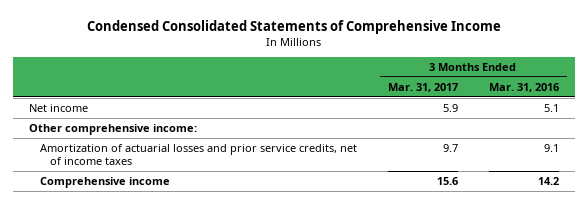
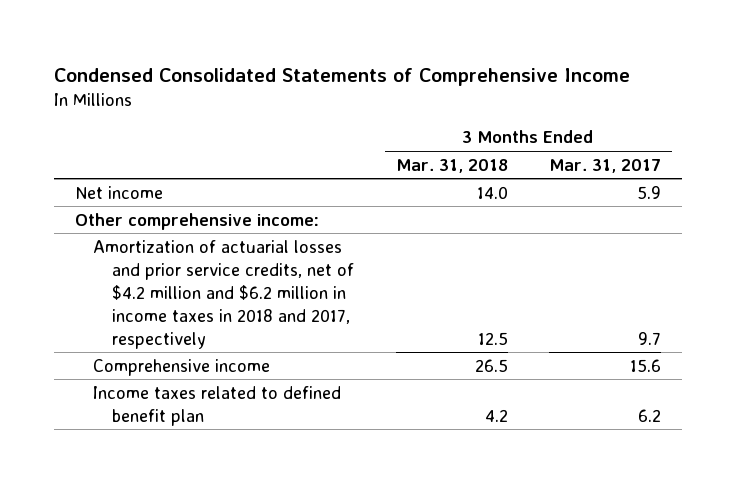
[489,82,560,92] Mar. 31, 2016 -> none
none -> [395,158,508,173] Mar. 31, 2018
[39,143,357,166] Amortization of actuarial losses and prior service credits, net of income taxes -> [93,239,355,349] Amortization of actuarial losses and prior service credits, net of $4.2 million and $6.2 million in income taxes in 2018 and 2017, respectively
none -> [93,385,342,426] Income taxes related to defined benefit plan

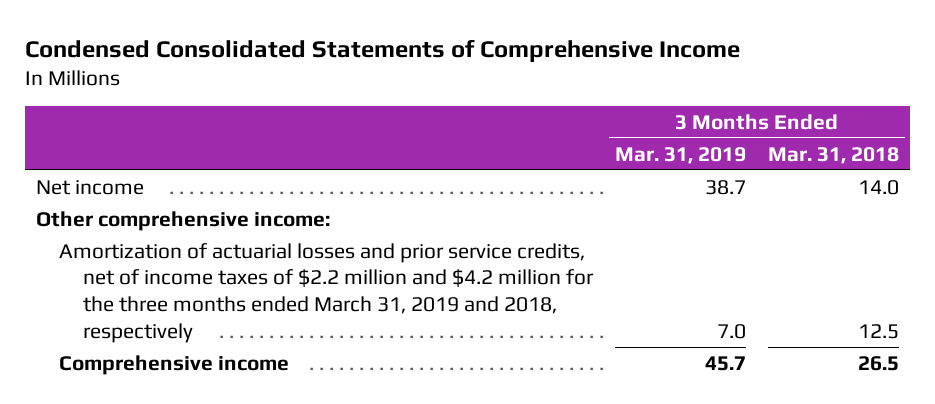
[549,158,662,173] Mar. 31, 2017 -> none
none -> [614,146,746,164] Mar. 31, 2019
[93,239,355,349] Amortization of actuarial losses and prior service credits, net of $4.2 million and $6.2 million in income taxes in 2018 and 2017, respectively -> [59,242,594,343] Amortization of actuarial losses and prior service credits, net of income taxes of $2.2 million and $4.2 million for the three months ended March 31, 2019 and 2018, respectively
[93,385,342,426] Income taxes related to defined benefit plan -> none

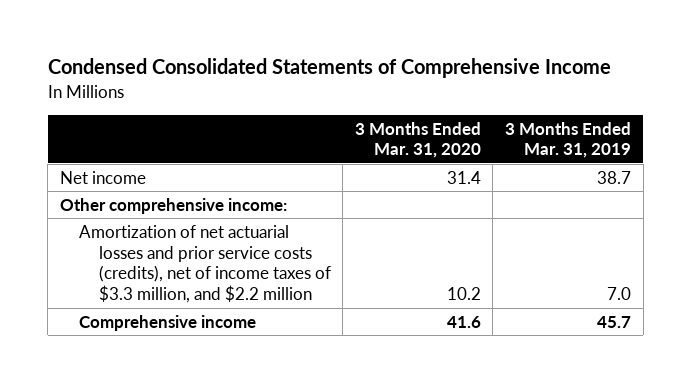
[767,146,899,164] Mar. 31, 2018 -> none
none -> [354,121,481,159] 3 Months Ended Mar. 31, 2020
[59,242,594,343] Amortization of actuarial losses and prior service credits, net of income taxes of $2.2 million and $4.2 million for the three months ended March 31, 2019 and 2018, respectively -> [79,224,331,304] Amortization of net actuarial losses and prior service costs (credits), net of income taxes of $3.3 million, and $2.2 million

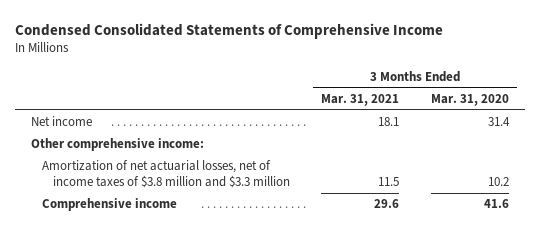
[505,121,632,159] 3 Months Ended Mar. 31, 2019 -> none
none -> [321,94,400,107] Mar. 31, 2021
[79,224,331,304] Amortization of net actuarial losses and prior service costs (credits), net of income taxes of $3.3 million, and $2.2 million -> [41,160,290,188] Amortization of net actuarial losses, net of income taxes of $3.8 million and $3.3 million

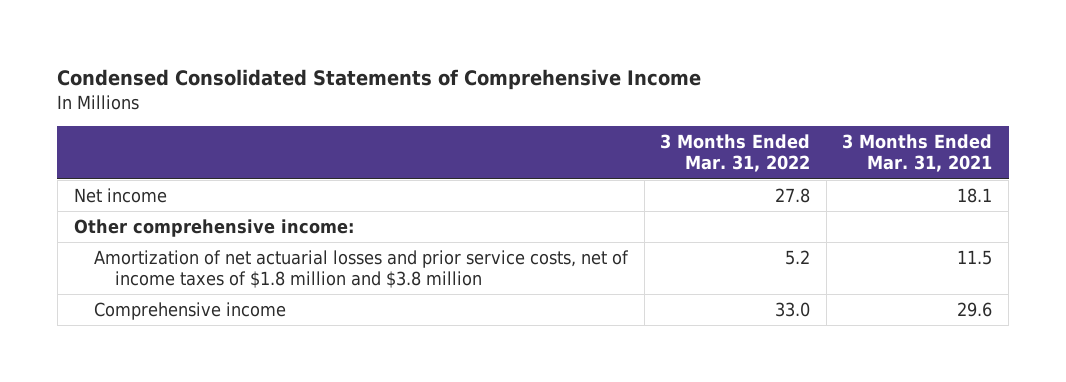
[431,94,510,107] Mar. 31, 2020 -> none
none -> [660,134,811,173] 3 Months Ended Mar. 31, 2022
[41,160,290,188] Amortization of net actuarial losses, net of income taxes of $3.8 million and $3.3 million -> [94,250,630,289] Amortization of net actuarial losses and prior service costs, net of income taxes of $1.8 million and $3.8 million

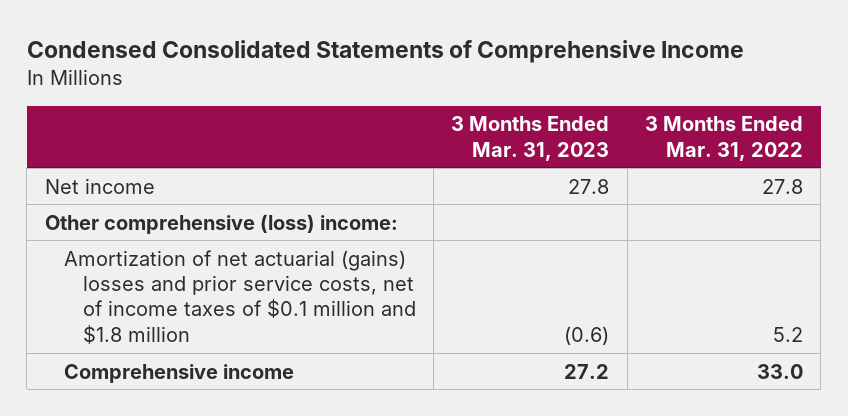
[842,134,993,173] 3 Months Ended Mar. 31, 2021 -> none
none -> [451,116,610,161] 3 Months Ended Mar. 31, 2023
[73,219,354,238] Other comprehensive income: -> [44,213,398,234] Other comprehensive (loss) income:
[94,250,630,289] Amortization of net actuarial losses and prior service costs, net of income taxes of $1.8 million and $3.8 million -> [63,249,416,344] Amortization of net actuarial (gains) losses and prior service costs, net of income taxes of $0.1 million and $1.8 million

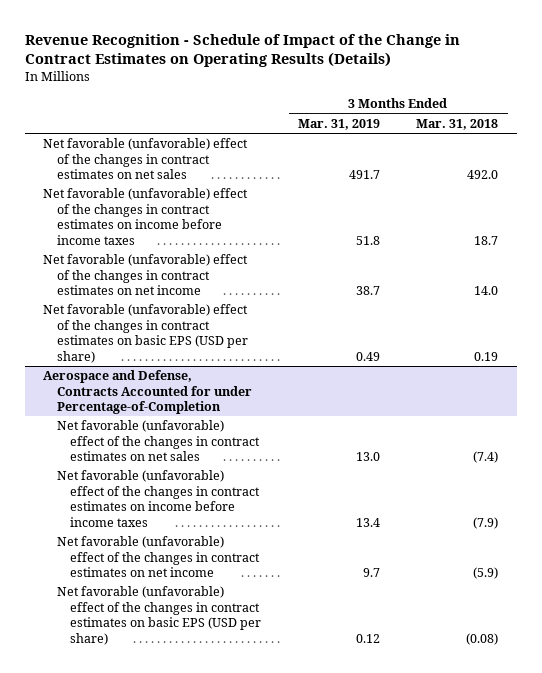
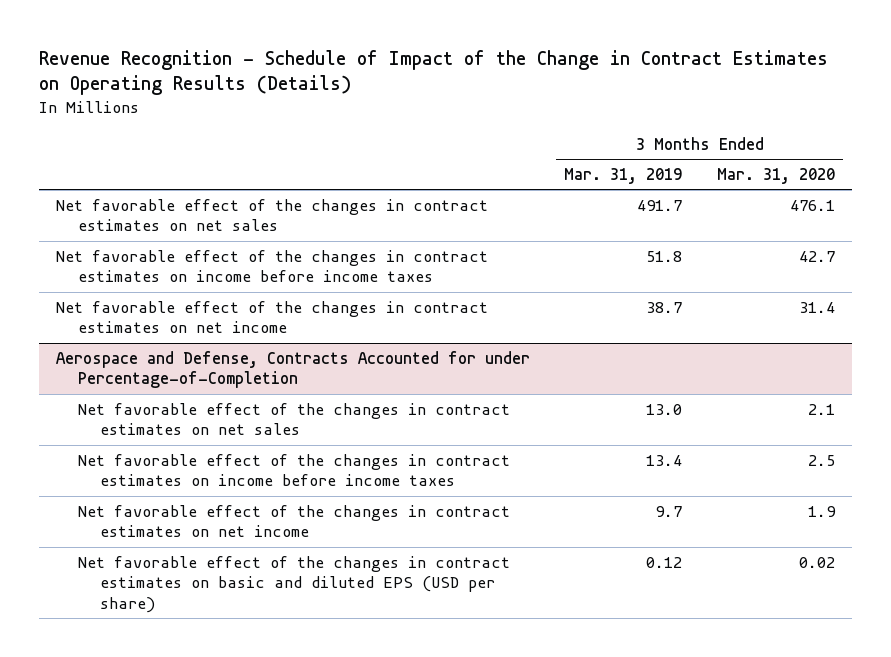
[416,119,499,131] Mar. 31, 2018 -> none
none -> [716,168,835,185] Mar. 31, 2020
[43,304,249,363] Net favorable (unfavorable) effect of the changes in contract estimates on basic EPS (USD per share) -> none
[43,138,249,180] Net favorable (unfavorable) effect of the changes in contract estimates on net sales -> [55,198,488,232] Net favorable effect of the changes in contract estimates on net sales
[43,188,249,245] Net favorable (unfavorable) effect of the changes in contract estimates on income before income taxes -> [55,249,488,283] Net favorable effect of the changes in contract estimates on income before income taxes
[43,254,249,296] Net favorable (unfavorable) effect of the changes in contract estimates on net income -> [55,300,488,334] Net favorable effect of the changes in contract estimates on net income
[56,420,261,462] Net favorable (unfavorable) effect of the changes in contract estimates on net sales -> [78,402,511,436] Net favorable effect of the changes in contract estimates on net sales
[56,470,261,527] Net favorable (unfavorable) effect of the changes in contract estimates on income before income taxes -> [78,453,511,487] Net favorable effect of the changes in contract estimates on income before income taxes
[56,536,261,578] Net favorable (unfavorable) effect of the changes in contract estimates on net income -> [78,504,511,538] Net favorable effect of the changes in contract estimates on net income
[56,586,262,645] Net favorable (unfavorable) effect of the changes in contract estimates on basic EPS (USD per share) -> [78,555,511,614] Net favorable effect of the changes in contract estimates on basic and diluted EPS (USD per share)

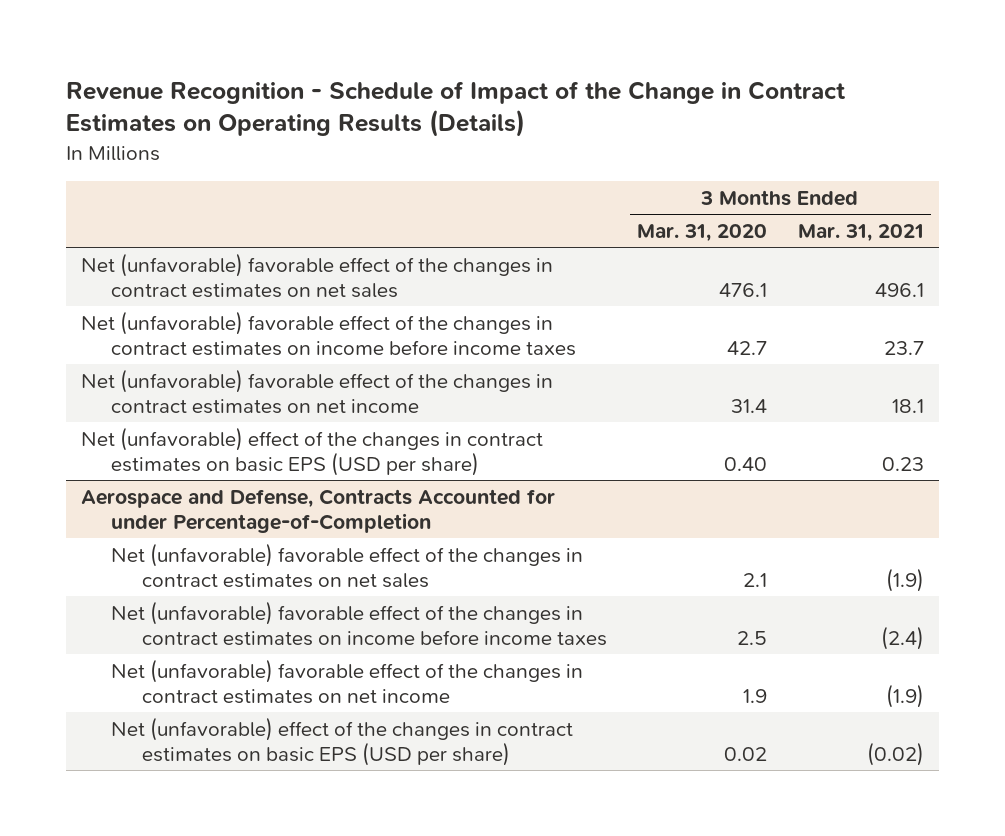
[564,168,683,185] Mar. 31, 2019 -> none
none -> [797,223,924,242] Mar. 31, 2021
[55,198,488,232] Net favorable effect of the changes in contract estimates on net sales -> [80,252,553,298] Net (unfavorable) favorable effect of the changes in contract estimates on net sales
[55,249,488,283] Net favorable effect of the changes in contract estimates on income before income taxes -> [80,310,577,356] Net (unfavorable) favorable effect of the changes in contract estimates on income before income taxes
[55,300,488,334] Net favorable effect of the changes in contract estimates on net income -> [80,368,553,414] Net (unfavorable) favorable effect of the changes in contract estimates on net income
none -> [80,426,543,476] Net (unfavorable) effect of the changes in contract estimates on basic EPS (USD per share)
[78,402,511,436] Net favorable effect of the changes in contract estimates on net sales -> [111,542,584,588] Net (unfavorable) favorable effect of the changes in contract estimates on net sales
[78,453,511,487] Net favorable effect of the changes in contract estimates on income before income taxes -> [111,600,607,646] Net (unfavorable) favorable effect of the changes in contract estimates on income before income taxes
[78,504,511,538] Net favorable effect of the changes in contract estimates on net income -> [111,658,584,704] Net (unfavorable) favorable effect of the changes in contract estimates on net income
[78,555,511,614] Net favorable effect of the changes in contract estimates on basic and diluted EPS (USD per share) -> [111,716,574,766] Net (unfavorable) effect of the changes in contract estimates on basic EPS (USD per share)

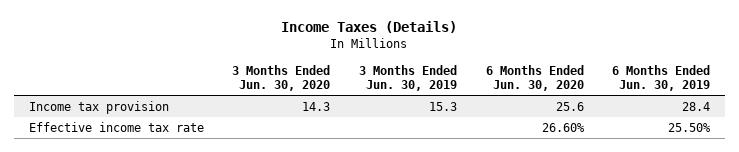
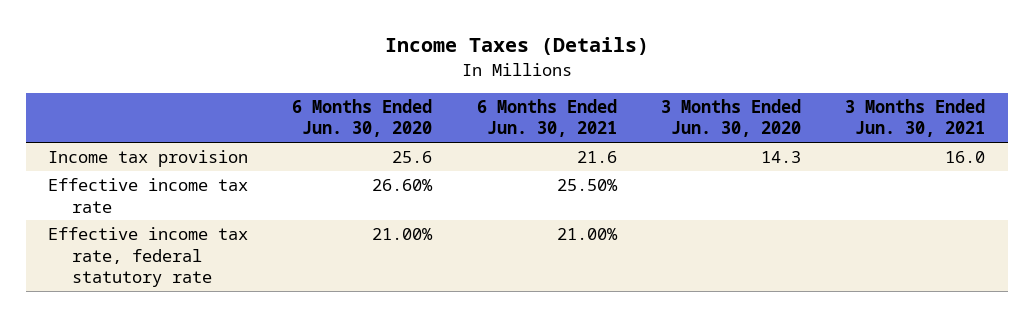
[358,64,457,91] 3 Months Ended Jun. 30, 2019 -> none
[612,64,711,91] 6 Months Ended Jun. 30, 2019 -> none
none -> [476,99,617,138] 6 Months Ended Jun. 30, 2021
none -> [845,99,986,138] 3 Months Ended Jun. 30, 2021
none -> [47,227,248,287] Effective income tax rate, federal statutory rate

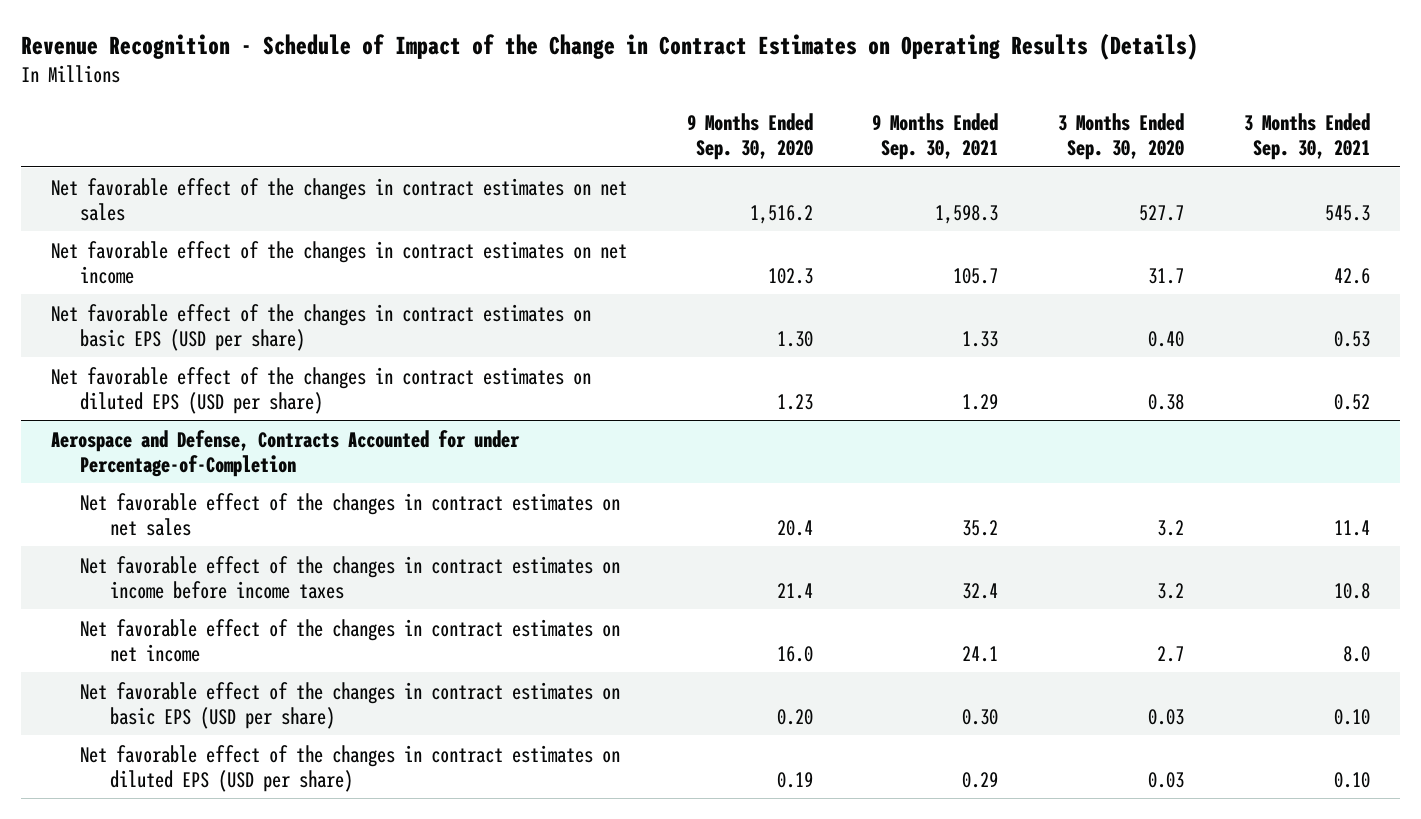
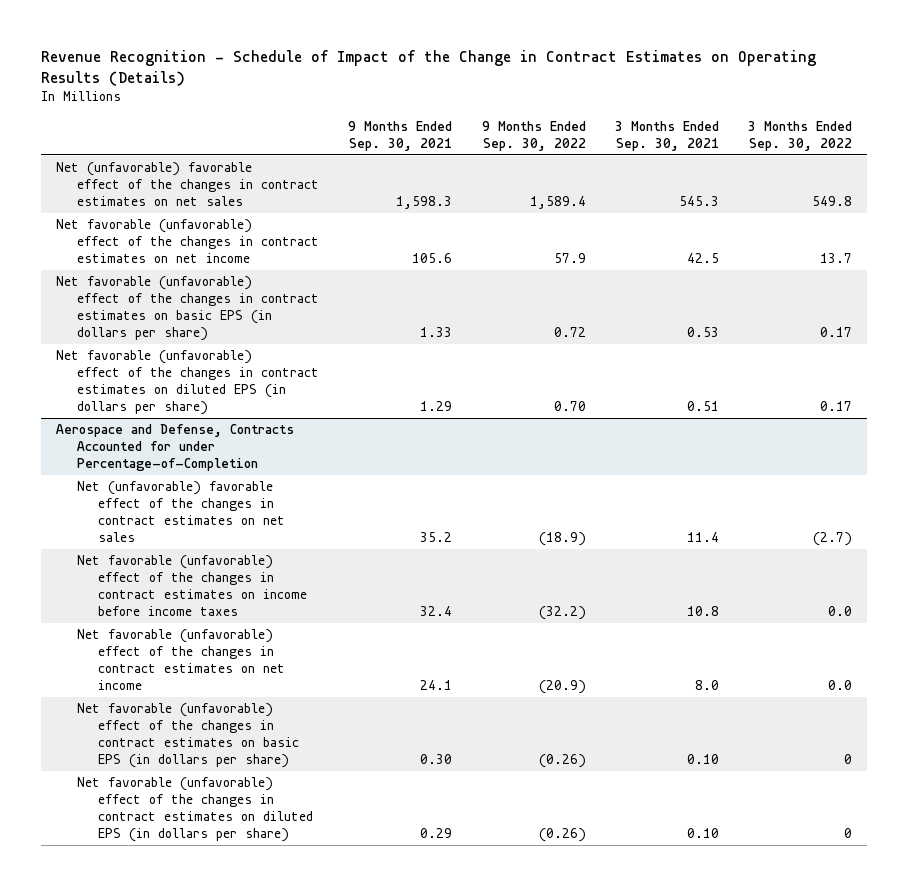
[686,112,813,160] 9 Months Ended Sep. 30, 2020 -> none
[1058,112,1185,160] 3 Months Ended Sep. 30, 2020 -> none
none -> [481,120,586,151] 9 Months Ended Sep. 30, 2022
none -> [748,120,853,151] 3 Months Ended Sep. 30, 2022
[50,177,627,221] Net favorable effect of the changes in contract estimates on net sales -> [55,162,320,207] Net (unfavorable) favorable effect of the changes in contract estimates on net sales
[50,240,627,284] Net favorable effect of the changes in contract estimates on net income -> [55,219,320,264] Net favorable (unfavorable) effect of the changes in contract estimates on net income
[953,267,999,284] 105.7 -> [412,253,453,264] 105.6
[1333,267,1370,284] 42.6 -> [686,253,719,264] 42.5
[50,303,591,351] Net favorable effect of the changes in contract estimates on basic EPS (USD per share) -> [55,276,320,342] Net favorable (unfavorable) effect of the changes in contract estimates on basic EPS (in dollars per share)
[50,366,591,414] Net favorable effect of the changes in contract estimates on diluted EPS (USD per share) -> [55,350,320,416] Net favorable (unfavorable) effect of the changes in contract estimates on diluted EPS (in dollars per share)
[1333,393,1370,410] 0.52 -> [686,401,719,412] 0.51
[80,492,621,536] Net favorable effect of the changes in contract estimates on net sales -> [77,481,286,543] Net (unfavorable) favorable effect of the changes in contract estimates on net sales
[80,555,621,599] Net favorable effect of the changes in contract estimates on income before income taxes -> [77,555,308,617] Net favorable (unfavorable) effect of the changes in contract estimates on income before income taxes
[80,618,621,662] Net favorable effect of the changes in contract estimates on net income -> [77,629,286,691] Net favorable (unfavorable) effect of the changes in contract estimates on net income
[80,681,621,729] Net favorable effect of the changes in contract estimates on basic EPS (USD per share) -> [77,703,300,769] Net favorable (unfavorable) effect of the changes in contract estimates on basic EPS (in dollars per share)
[80,744,621,792] Net favorable effect of the changes in contract estimates on diluted EPS (USD per share) -> [77,777,314,843] Net favorable (unfavorable) effect of the changes in contract estimates on diluted EPS (in dollars per share)

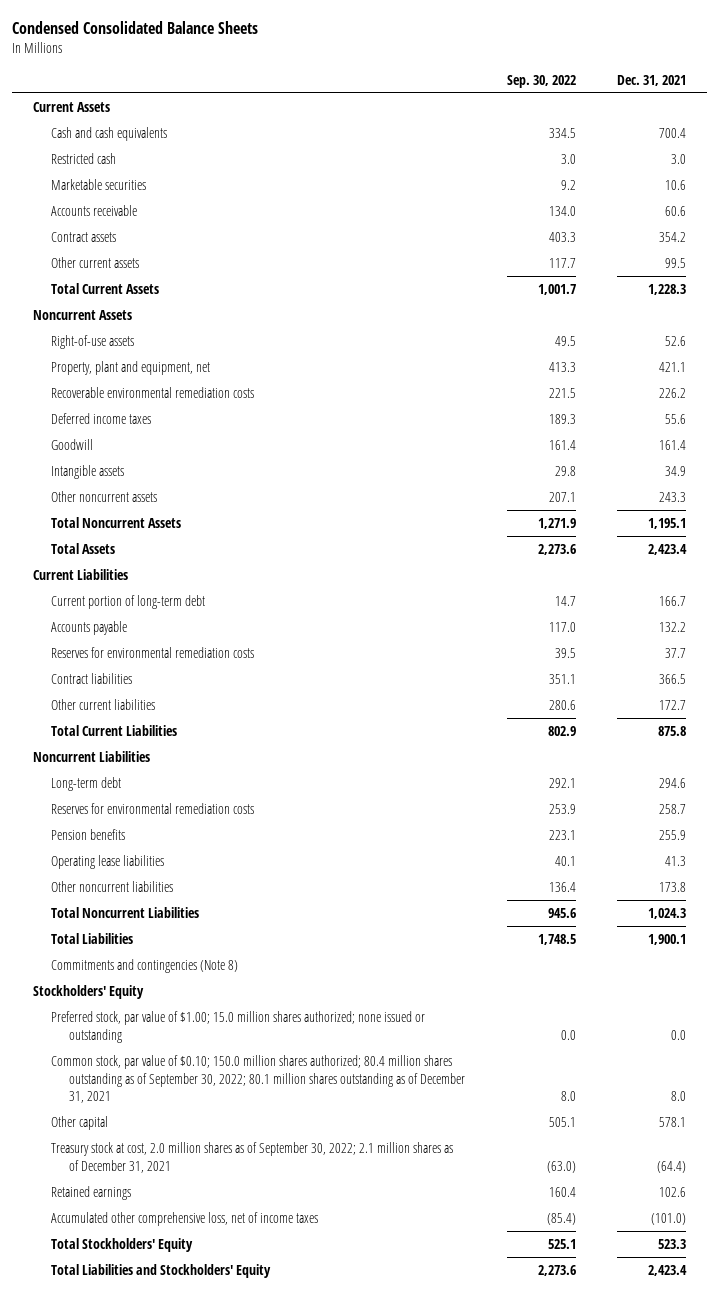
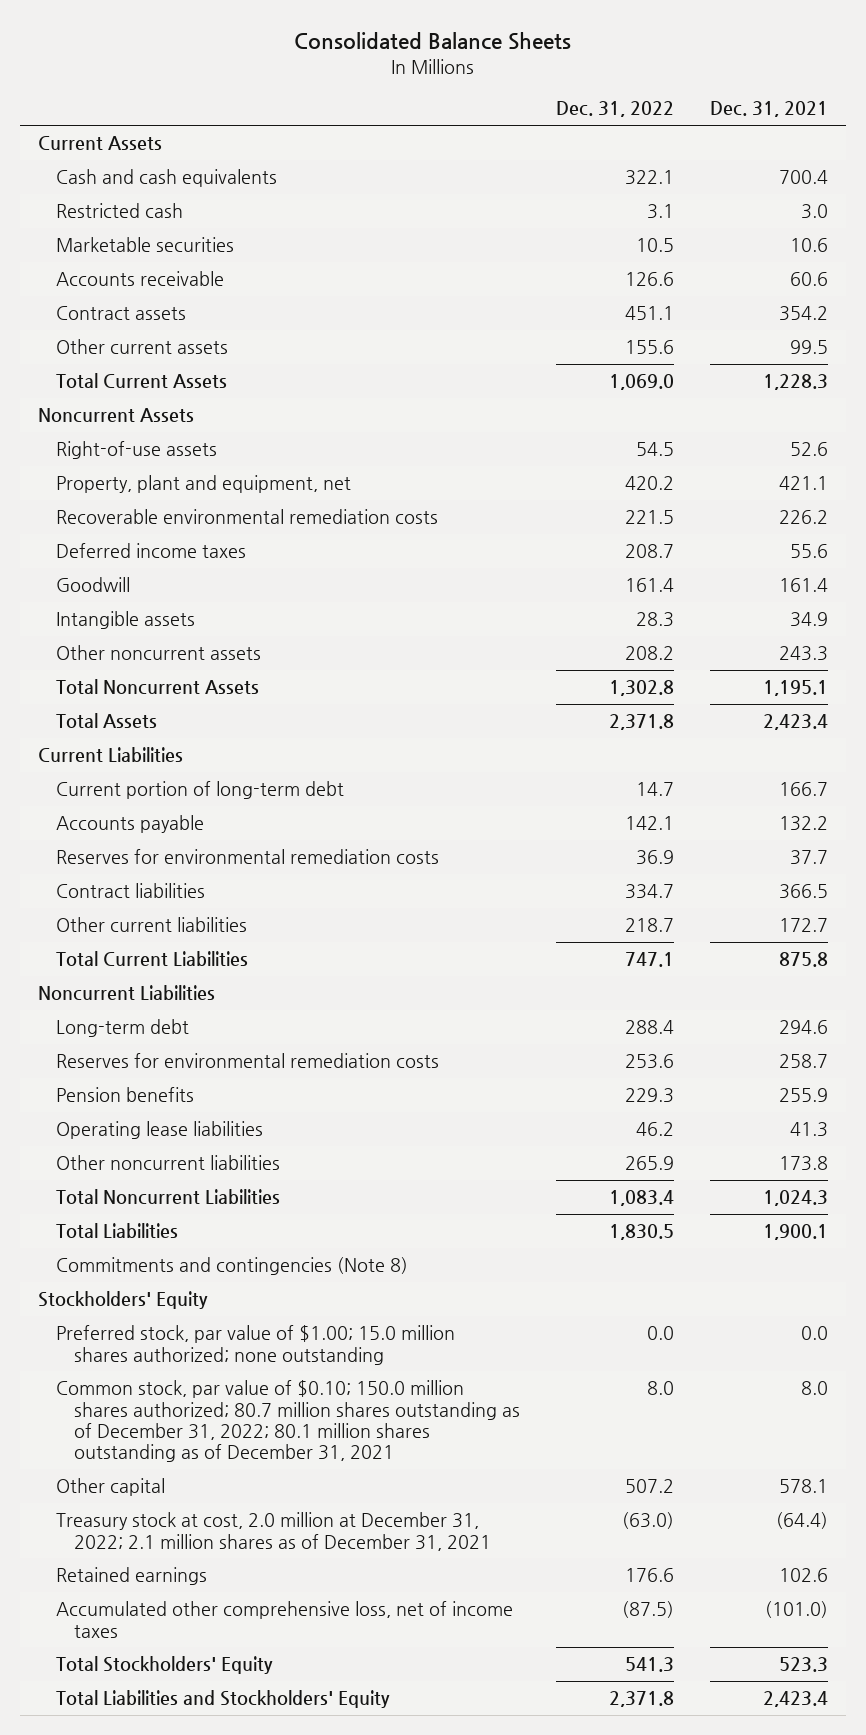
[12,21,259,35] Condensed Consolidated Balance Sheets -> [294,32,572,51] Consolidated Balance Sheets
[506,74,576,88] Sep. 30, 2022 -> none
none -> [556,101,675,118] Dec. 31, 2022
[51,1010,426,1043] Preferred stock, par value of $1.00; 15.0 million shares authorized; none issued or outstanding -> [56,1325,456,1365] Preferred stock, par value of $1.00; 15.0 million shares authorized; none outstanding
[51,1054,465,1104] Common stock, par value of $0.10; 150.0 million shares authorized; 80.4 million shares outstanding as of September 30, 2022; 80.1 million shares outstanding as of December 31, 2021 -> [56,1380,521,1463] Common stock, par value of $0.10; 150.0 million shares authorized; 80.7 million shares outstanding as of December 31, 2022; 80.1 million shares outstanding as of December 31, 2021
[51,1141,454,1173] Treasury stock at cost, 2.0 million shares as of September 30, 2022; 2.1 million shares as of December 31, 2021 -> [56,1512,492,1551] Treasury stock at cost, 2.0 million at December 31, 2022; 2.1 million shares as of December 31, 2021

